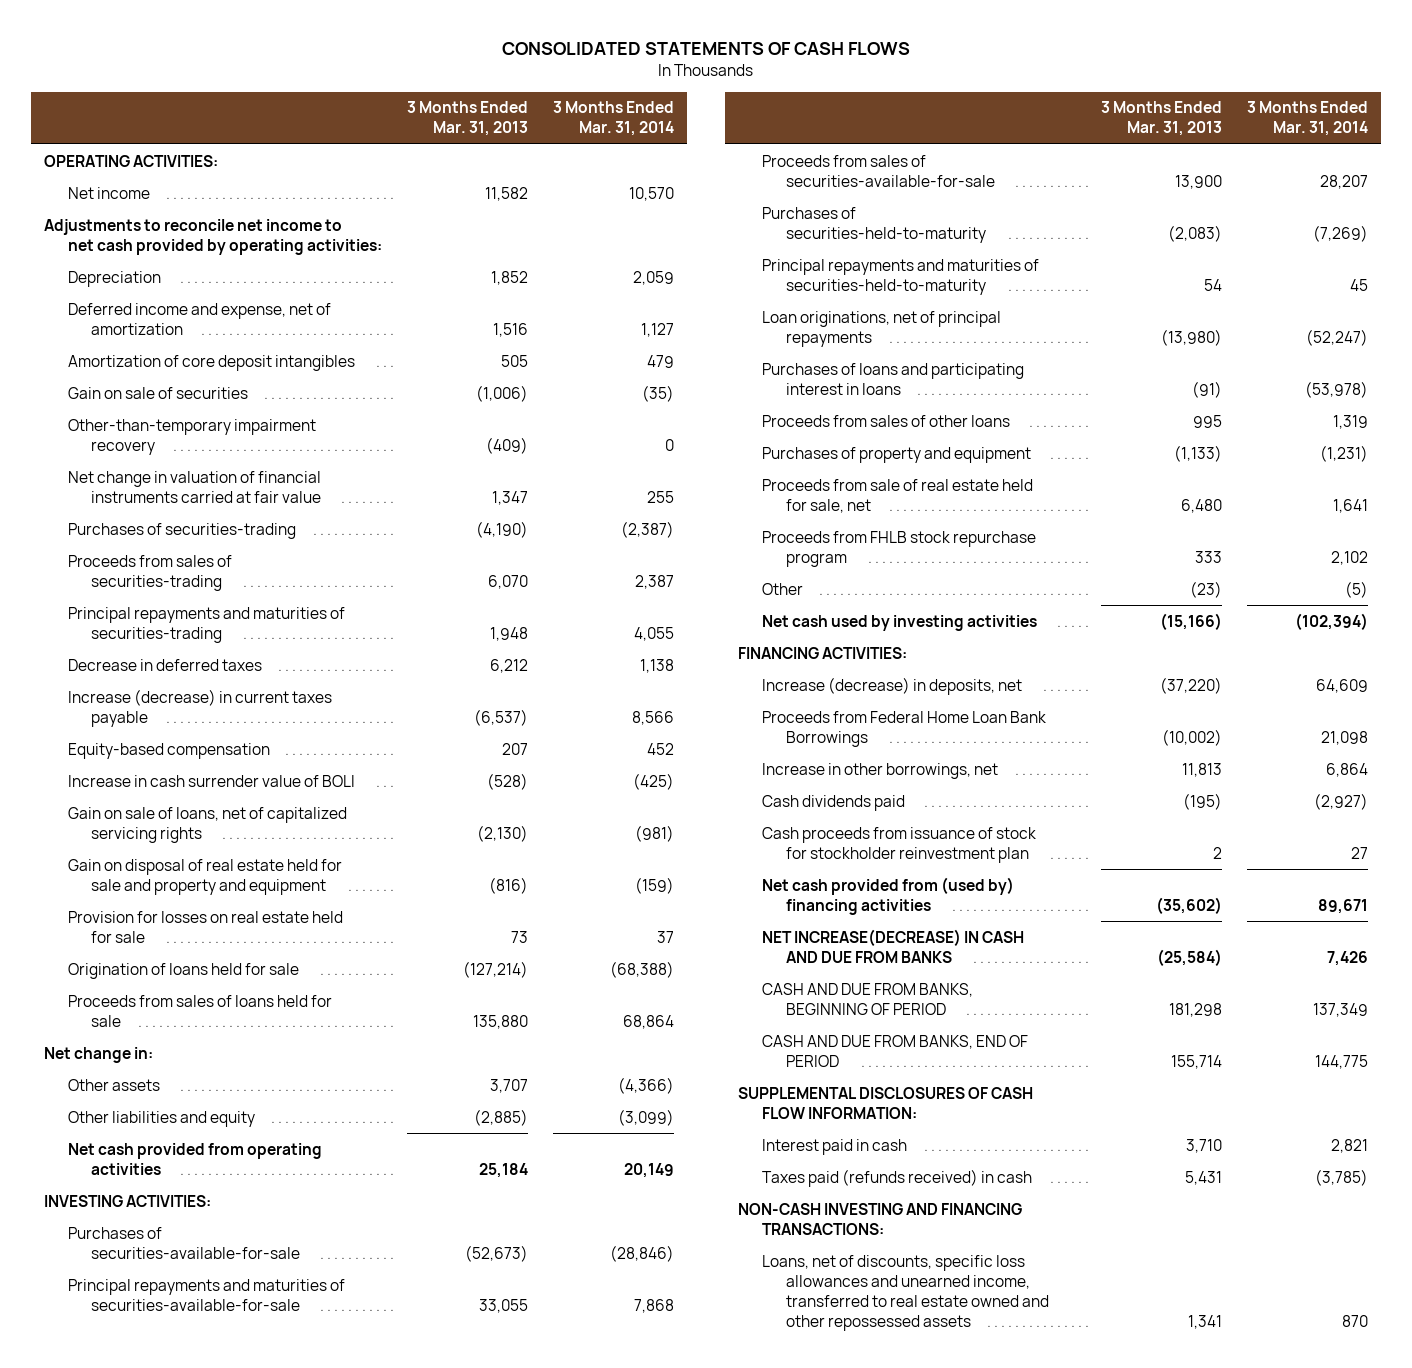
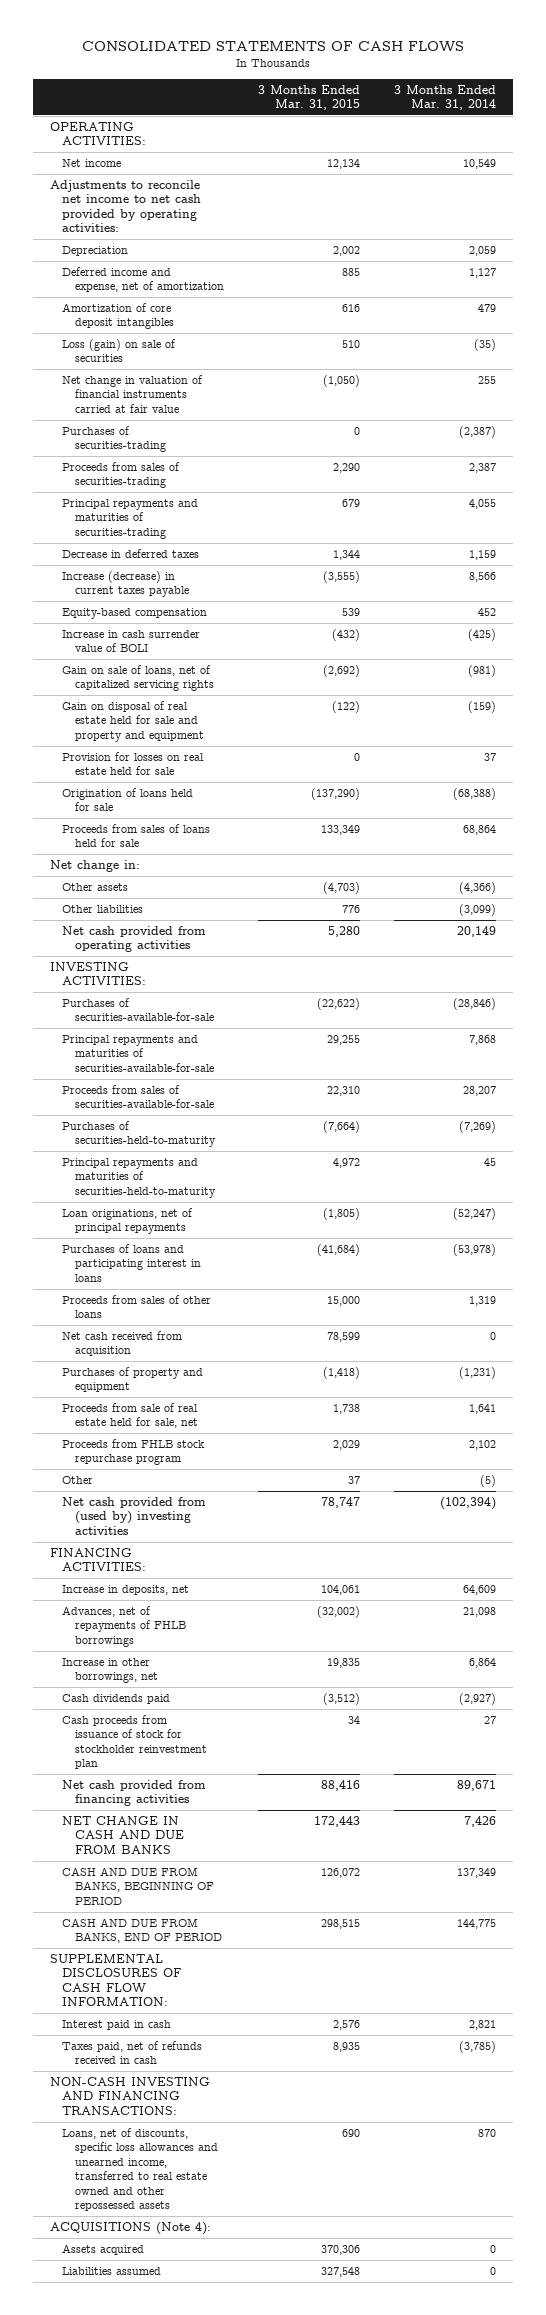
[406,101,528,137] 3 Months Ended Mar. 31, 2013 -> none
none -> [257,84,360,111] 3 Months Ended Mar. 31, 2015
[629,186,675,201] 10,570 -> [462,158,496,169] 10,549
[67,418,316,455] Other-than-temporary impairment recovery -> none
[67,386,248,399] Gain on sale of securities -> [62,338,177,363] Loss (gain) on sale of securities
[640,658,675,673] 1,138 -> [468,549,496,560] 1,159
[67,1110,255,1127] Other liabilities and equity -> [62,904,144,913] Other liabilities
none -> [62,1330,183,1357] Net cash received from acquisition
[761,614,1037,631] Net cash used by investing activities -> [62,1496,207,1535] Net cash provided from (used by) investing activities
[761,676,1022,695] Increase (decrease) in deposits, net -> [62,1584,190,1595] Increase in deposits, net
[761,710,1046,747] Proceeds from Federal Home Loan Bank Borrowings -> [62,1605,186,1647] Advances, net of repayments of FHLB borrowings
[761,876,1014,915] Net cash provided from (used by) financing activities -> [62,1779,207,1807] Net cash provided from financing activities
[761,928,1024,963] NET INCREASE(DECREASE) IN CASH AND DUE FROM BANKS -> [62,1815,184,1854] NET CHANGE IN CASH AND DUE FROM BANKS
[761,1168,1032,1187] Taxes paid (refunds received) in cash -> [62,2040,203,2065] Taxes paid, net of refunds received in cash
none -> [50,2221,212,2235] ACQUISITIONS (Note 4):
none -> [62,2243,145,2255] Assets acquired
none -> [62,2266,162,2275] Liabilities assumed

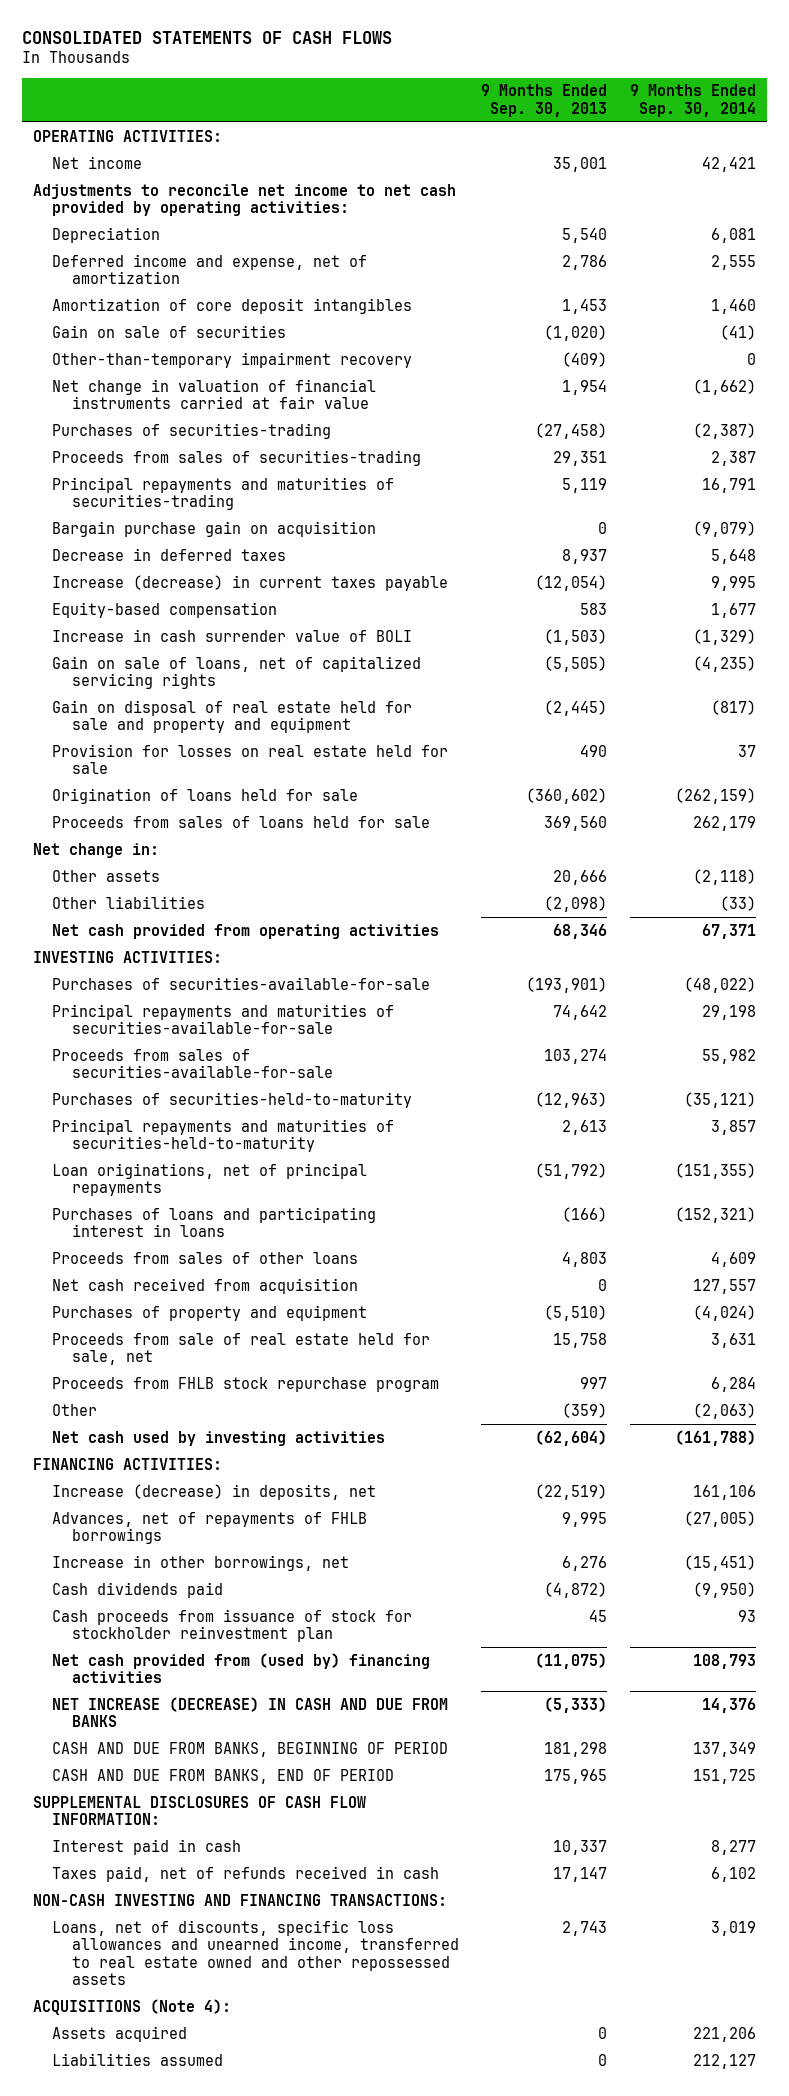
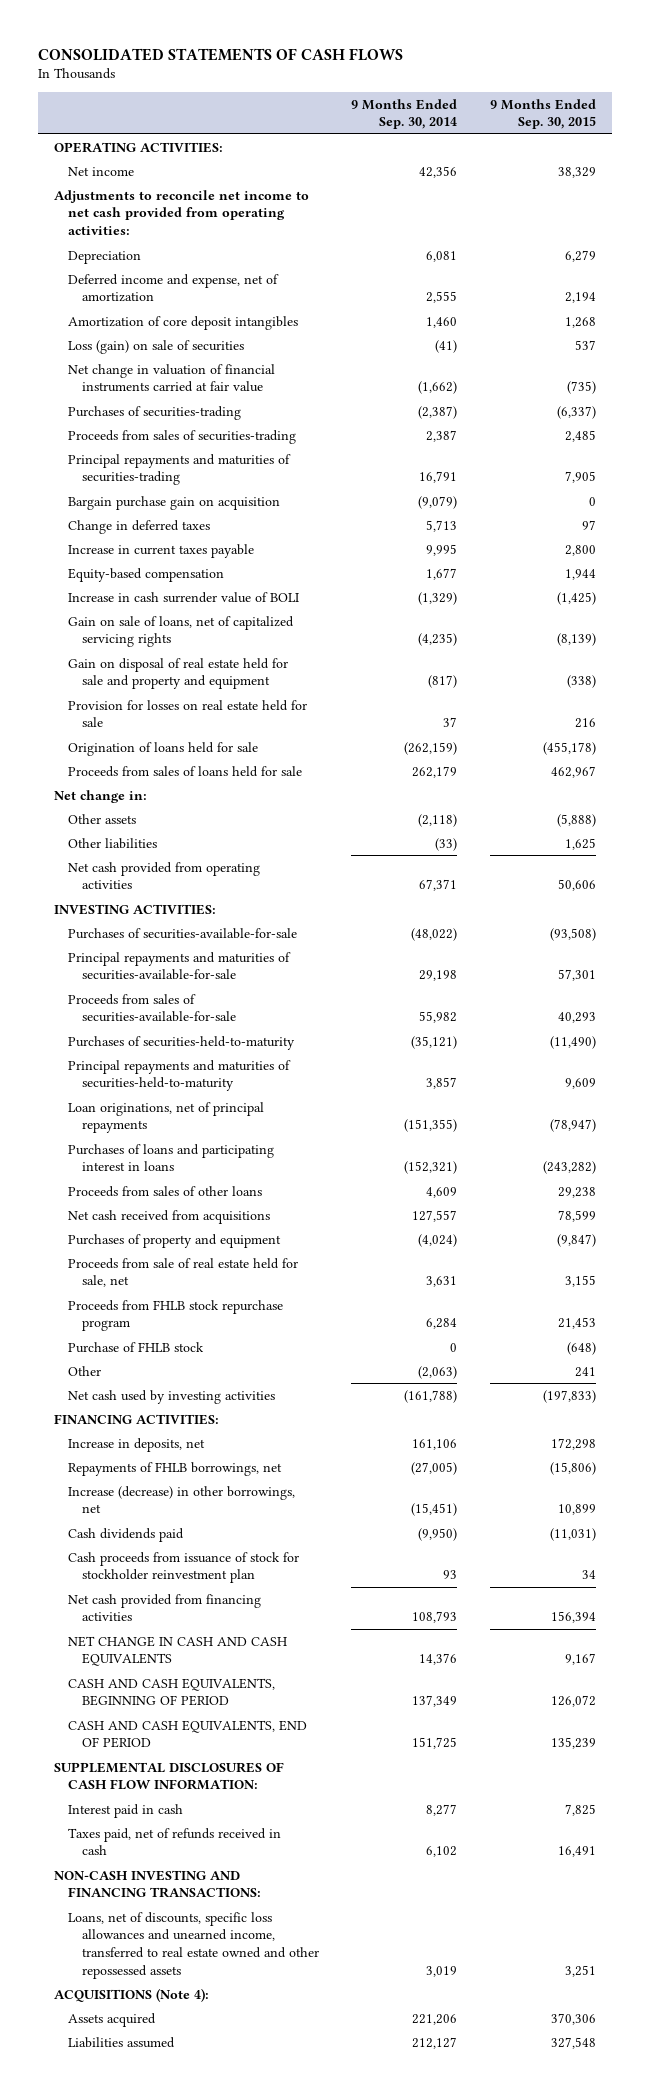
[481,84,608,117] 9 Months Ended Sep. 30, 2013 -> none
none -> [489,98,596,130] 9 Months Ended Sep. 30, 2015
[701,156,756,172] 42,421 -> [419,165,458,178] 42,356
[32,183,456,217] Adjustments to reconcile net income to net cash provided by operating activities: -> [54,189,310,236] Adjustments to reconcile net income to net cash provided from operating activities:
[52,351,413,368] Other-than-temporary impairment recovery -> none
[52,324,287,338] Gain on sale of securities -> [68,339,245,354] Loss (gain) on sale of securities
[52,547,287,561] Decrease in deferred taxes -> [68,519,211,534] Change in deferred taxes
[710,548,756,564] 5,648 -> [426,519,458,532] 5,713
[52,574,449,591] Increase (decrease) in current taxes payable -> [68,543,255,558] Increase in current taxes payable
[52,1277,359,1294] Net cash received from acquisition -> [68,1209,271,1224] Net cash received from acquisitions
none -> [68,1341,205,1353] Purchase of FHLB stock
[52,1483,377,1500] Increase (decrease) in deposits, net -> [68,1437,206,1452] Increase in deposits, net
[52,1511,368,1545] Advances, net of repayments of FHLB borrowings -> [68,1461,283,1476] Repayments of FHLB borrowings, net
[52,1554,350,1571] Increase in other borrowings, net -> [68,1485,296,1514] Increase (decrease) in other borrowings, net
[52,1652,431,1684] Net cash provided from (used by) financing activities -> [68,1593,262,1622] Net cash provided from financing activities
[52,1696,449,1728] NET INCREASE (DECREASE) IN CASH AND DUE FROM BANKS -> [68,1635,288,1667] NET CHANGE IN CASH AND CASH EQUIVALENTS
[52,1741,449,1757] CASH AND DUE FROM BANKS, BEGINNING OF PERIOD -> [68,1677,276,1707] CASH AND CASH EQUIVALENTS, BEGINNING OF PERIOD
[52,1768,395,1784] CASH AND DUE FROM BANKS, END OF PERIOD -> [68,1719,308,1749] CASH AND CASH EQUIVALENTS, END OF PERIOD

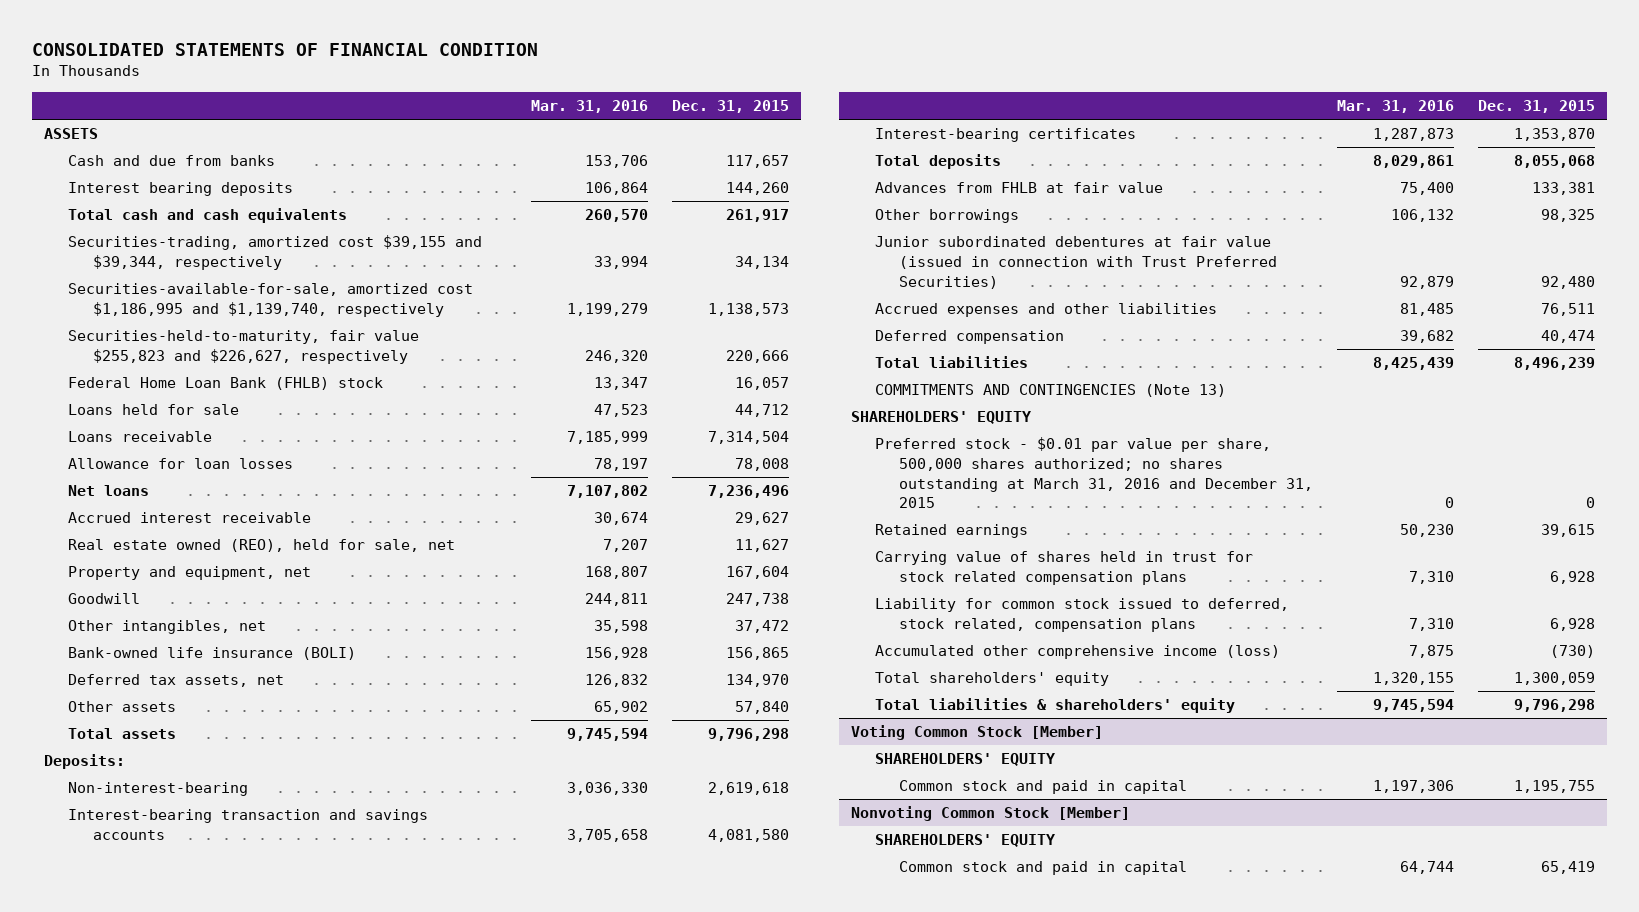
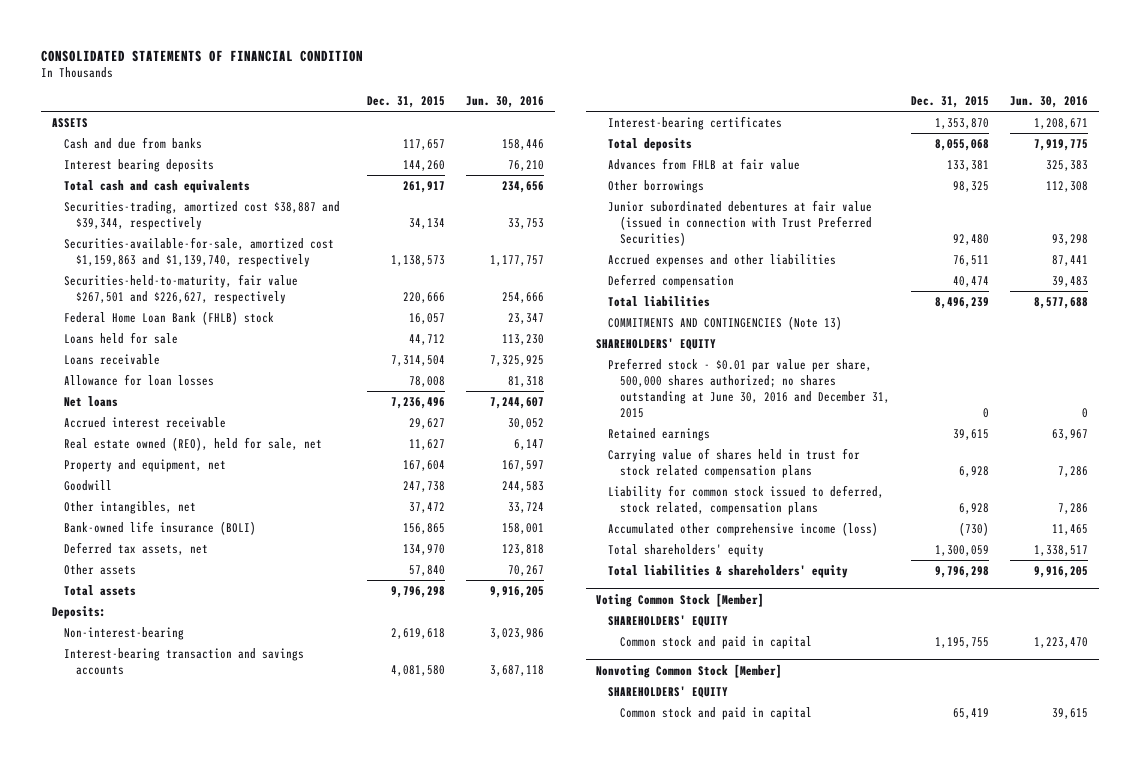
[530,99,648,113] Mar. 31, 2016 -> none
none -> [466,95,545,108] Jun. 30, 2016
[68,235,483,270] Securities-trading, amortized cost $39,155 and $39,344, respectively -> [63,201,340,230] Securities-trading, amortized cost $38,887 and $39,344, respectively
[68,283,474,317] Securities-available-for-sale, amortized cost $1,186,995 and $1,139,740, respectively -> [63,237,334,267] Securities-available-for-sale, amortized cost $1,159,863 and $1,139,740, respectively
[68,330,420,364] Securities-held-to-maturity, fair value $255,823 and $226,627, respectively -> [63,274,298,304] Securities-held-to-maturity, fair value $267,501 and $226,627, respectively
[874,437,1314,509] Preferred stock - $0.01 par value per share, 500,000 shares authorized; no shares outstanding at March 31, 2016 and December 31, 2015 -> [608,358,891,418] Preferred stock - $0.01 par value per share, 500,000 shares authorized; no shares outstanding at June 30, 2016 and December 31, 2015

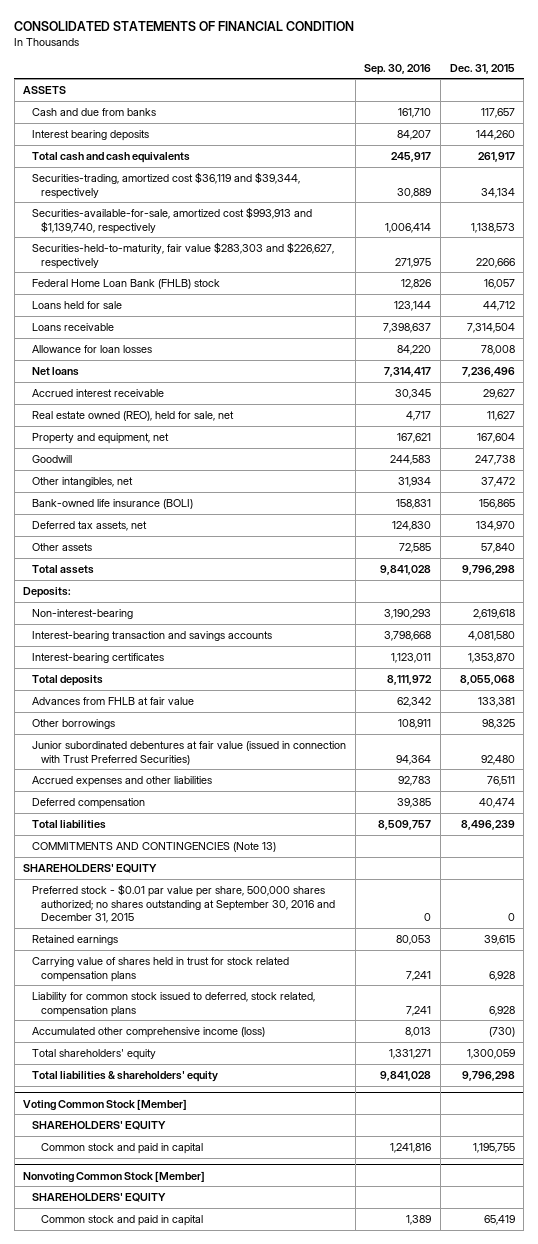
[466,95,545,108] Jun. 30, 2016 -> none
none -> [364,63,432,75] Sep. 30, 2016
[63,201,340,230] Securities-trading, amortized cost $38,887 and $39,344, respectively -> [32,171,301,199] Securities-trading, amortized cost $36,119 and $39,344, respectively
[63,237,334,267] Securities-available-for-sale, amortized cost $1,159,863 and $1,139,740, respectively -> [32,206,313,234] Securities-available-for-sale, amortized cost $993,913 and $1,139,740, respectively
[63,274,298,304] Securities-held-to-maturity, fair value $267,501 and $226,627, respectively -> [32,241,335,269] Securities-held-to-maturity, fair value $283,303 and $226,627, respectively
[608,358,891,418] Preferred stock - $0.01 par value per share, 500,000 shares authorized; no shares outstanding at June 30, 2016 and December 31, 2015 -> [32,883,335,924] Preferred stock - $0.01 par value per share, 500,000 shares authorized; no shares outstanding at September 30, 2016 and December 31, 2015

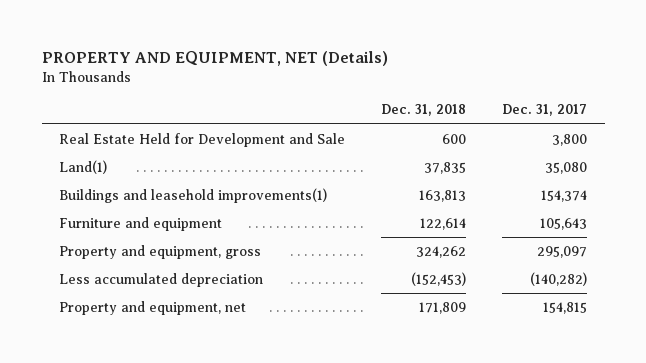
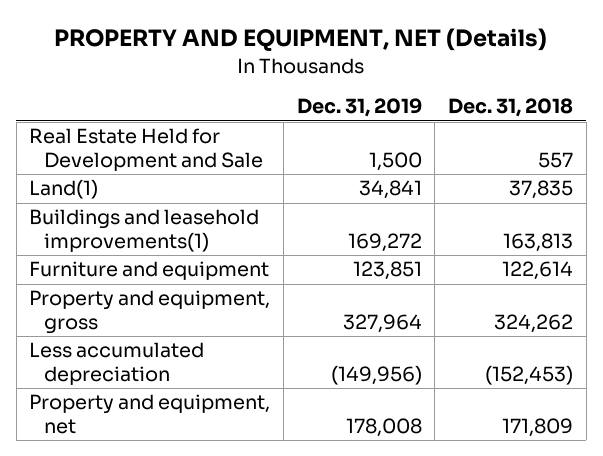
[502,104,588,117] Dec. 31, 2017 -> none
none -> [296,98,422,118] Dec. 31, 2019
[442,133,467,144] 600 -> [538,151,574,168] 557

